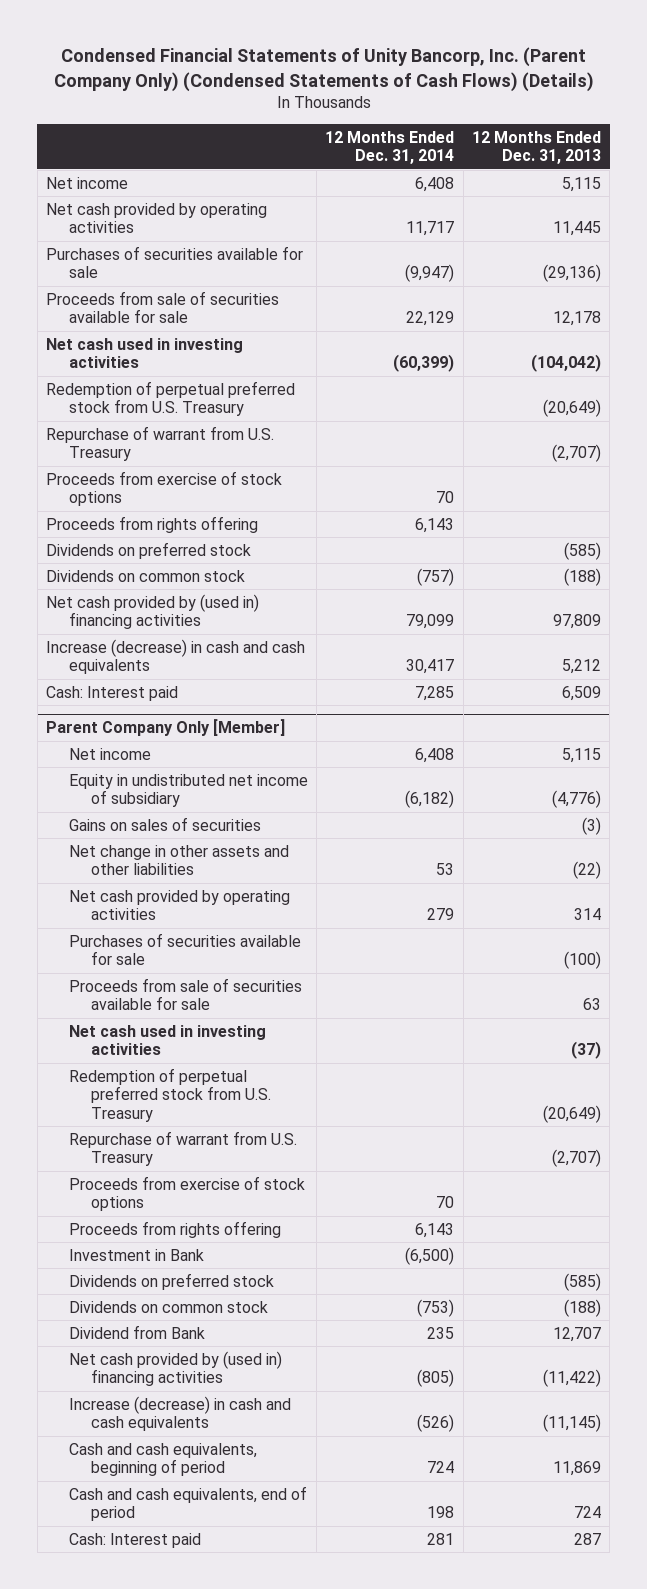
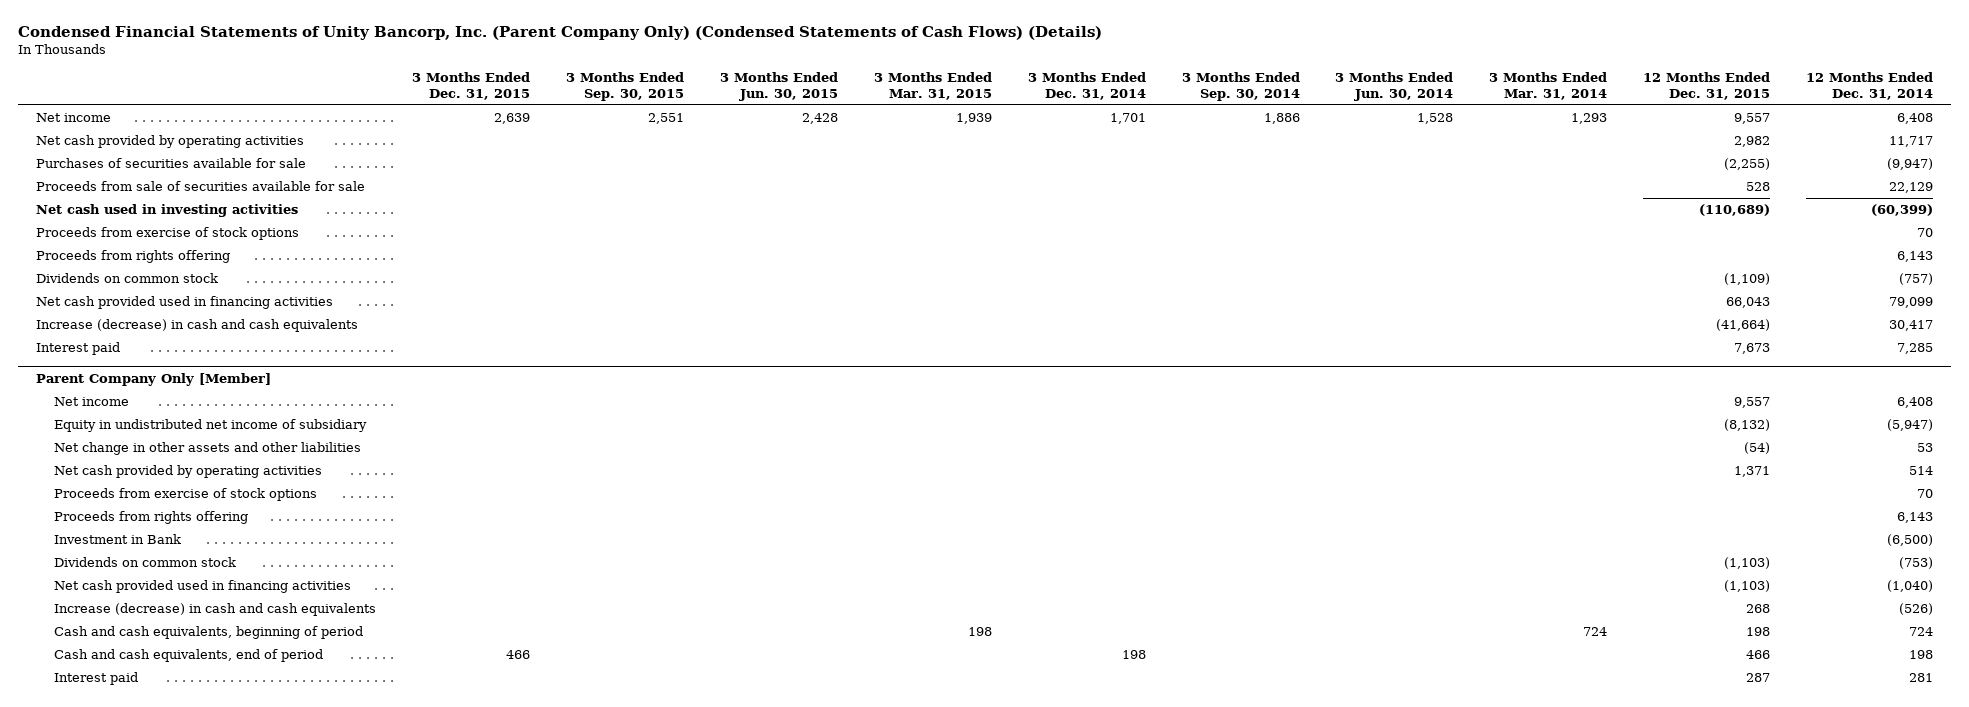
[471,130,601,165] 12 Months Ended Dec. 31, 2013 -> none
none -> [411,72,530,100] 3 Months Ended Dec. 31, 2015
none -> [565,72,684,101] 3 Months Ended Sep. 30, 2015
none -> [719,72,838,101] 3 Months Ended Jun. 30, 2015
none -> [873,72,992,100] 3 Months Ended Mar. 31, 2015
none -> [1027,72,1146,100] 3 Months Ended Dec. 31, 2014
none -> [1181,72,1300,101] 3 Months Ended Sep. 30, 2014
none -> [1335,72,1454,101] 3 Months Ended Jun. 30, 2014
none -> [1489,72,1608,100] 3 Months Ended Mar. 31, 2014
none -> [1643,72,1771,100] 12 Months Ended Dec. 31, 2015
[46,380,296,417] Redemption of perpetual preferred stock from U.S. Treasury -> none
[46,425,275,462] Repurchase of warrant from U.S. Treasury -> none
[46,541,252,559] Dividends on preferred stock -> none
[46,593,260,630] Net cash provided by (used in) financing activities -> [35,296,333,310] Net cash provided used in financing activities
[46,685,179,701] Cash: Interest paid -> [35,342,120,356] Interest paid
[68,816,261,831] Gains on sales of securities -> none
[405,790,455,809] (6,182) -> [1887,419,1934,432] (5,947)
[68,932,301,966] Purchases of securities available for sale -> none
[68,977,302,1011] Proceeds from sale of securities available for sale -> none
[68,1024,266,1056] Net cash used in investing activities -> none
[68,1067,272,1122] Redemption of perpetual preferred stock from U.S. Treasury -> none
[68,1130,297,1167] Repurchase of warrant from U.S. Treasury -> none
[427,908,455,921] 279 -> [1909,466,1934,476] 514
[68,1272,274,1290] Dividends on preferred stock -> none
[68,1324,205,1339] Dividend from Bank -> none
[68,1350,282,1387] Net cash provided by (used in) financing activities -> [53,580,351,594] Net cash provided used in financing activities
[417,1369,455,1388] (805) -> [1887,580,1934,593] (1,040)
[68,1532,201,1548] Cash: Interest paid -> [53,672,138,686] Interest paid

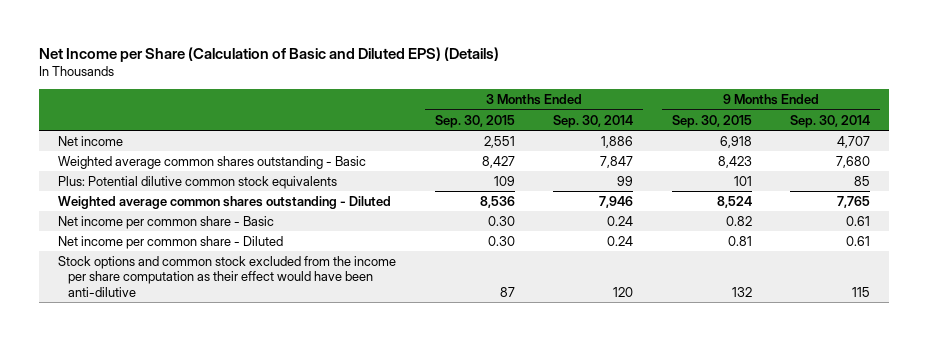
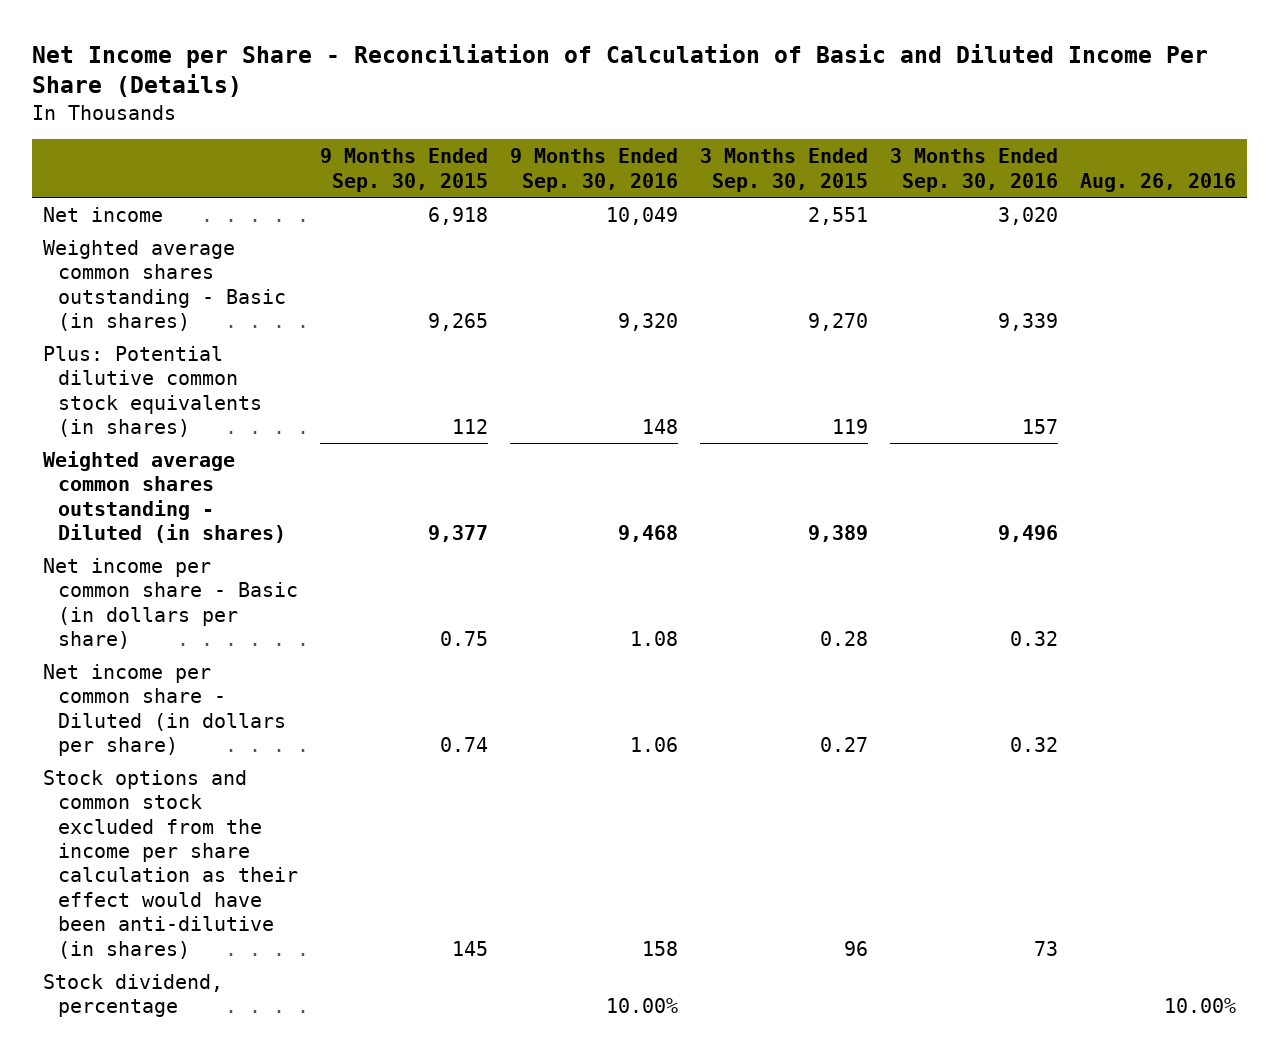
[38,46,499,62] Net Income per Share (Calculation of Basic and Diluted EPS) (Details) -> [31,43,1208,98] Net Income per Share - Reconciliation of Calculation of Basic and Diluted Income Per Share (Details)
[553,114,634,128] Sep. 30, 2014 -> none
[790,114,871,128] Sep. 30, 2014 -> none
none -> [510,148,679,192] 9 Months Ended Sep. 30, 2016
none -> [890,148,1059,192] 3 Months Ended Sep. 30, 2016
none -> [1080,172,1237,192] Aug. 26, 2016
[58,155,367,169] Weighted average common shares outstanding - Basic -> [42,239,287,332] Weighted average common shares outstanding - Basic (in shares)
[481,155,515,168] 8,427 -> [808,313,869,332] 9,270
[717,155,752,168] 8,423 -> [428,313,489,332] 9,265
[58,175,338,189] Plus: Potential dilutive common stock equivalents -> [42,345,263,438] Plus: Potential dilutive common stock equivalents (in shares)
[493,175,515,186] 109 -> [832,419,869,435] 119
[733,175,752,186] 101 -> [452,419,489,435] 112
[58,195,392,209] Weighted average common shares outstanding - Diluted -> [42,450,287,544] Weighted average common shares outstanding - Diluted (in shares)
[479,195,515,208] 8,536 -> [808,525,869,543] 9,389
[716,195,752,208] 8,524 -> [428,525,489,543] 9,377
[58,215,275,229] Net income per common share - Basic -> [42,557,299,650] Net income per common share - Basic (in dollars per share)
[487,215,515,226] 0.30 -> [820,631,869,647] 0.28
[725,215,752,226] 0.82 -> [440,631,489,647] 0.75
[58,235,284,249] Net income per common share - Diluted -> [42,663,287,757] Net income per common share - Diluted (in dollars per share)
[487,235,515,246] 0.30 -> [820,737,869,753] 0.27
[727,235,752,246] 0.81 -> [440,737,489,753] 0.74
[58,255,397,297] Stock options and common stock excluded from the income per share computation as their effect would have been anti-dilutive -> [42,769,299,959] Stock options and common stock excluded from the income per share calculation as their effect would have been anti-dilutive (in shares)
[499,286,515,297] 87 -> [844,940,869,956] 96
[731,286,752,297] 132 -> [452,940,489,956] 145
none -> [42,973,223,1018] Stock dividend, percentage

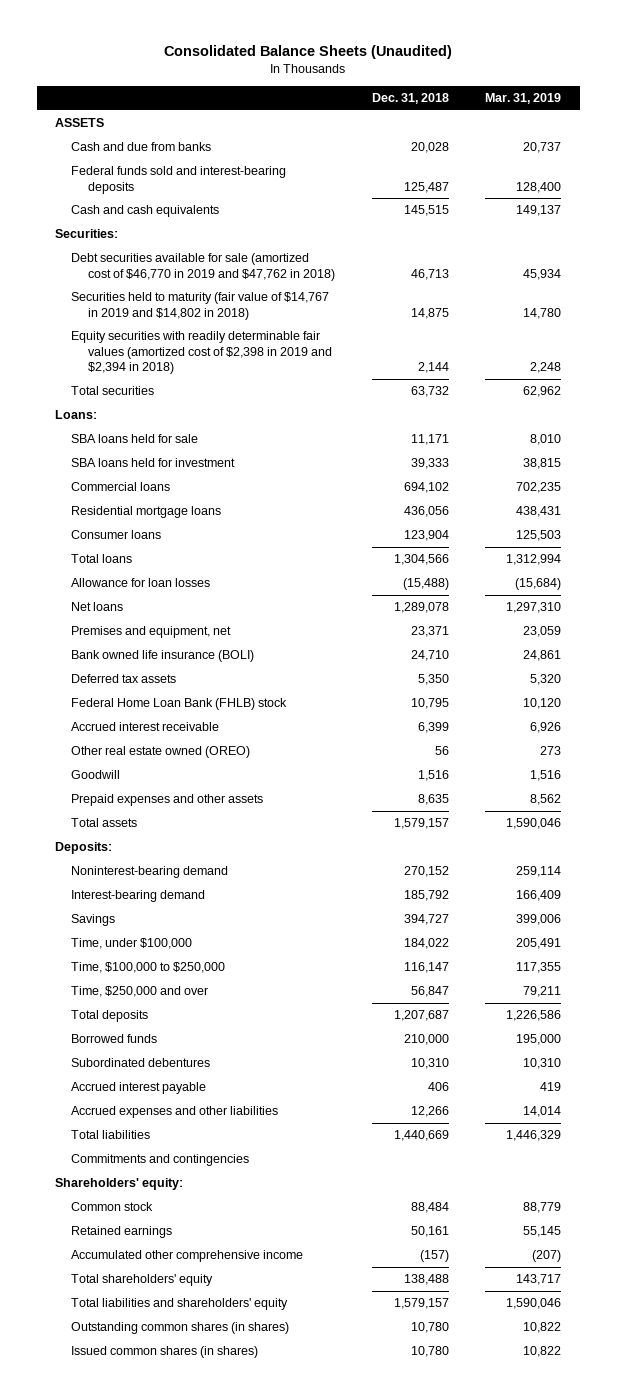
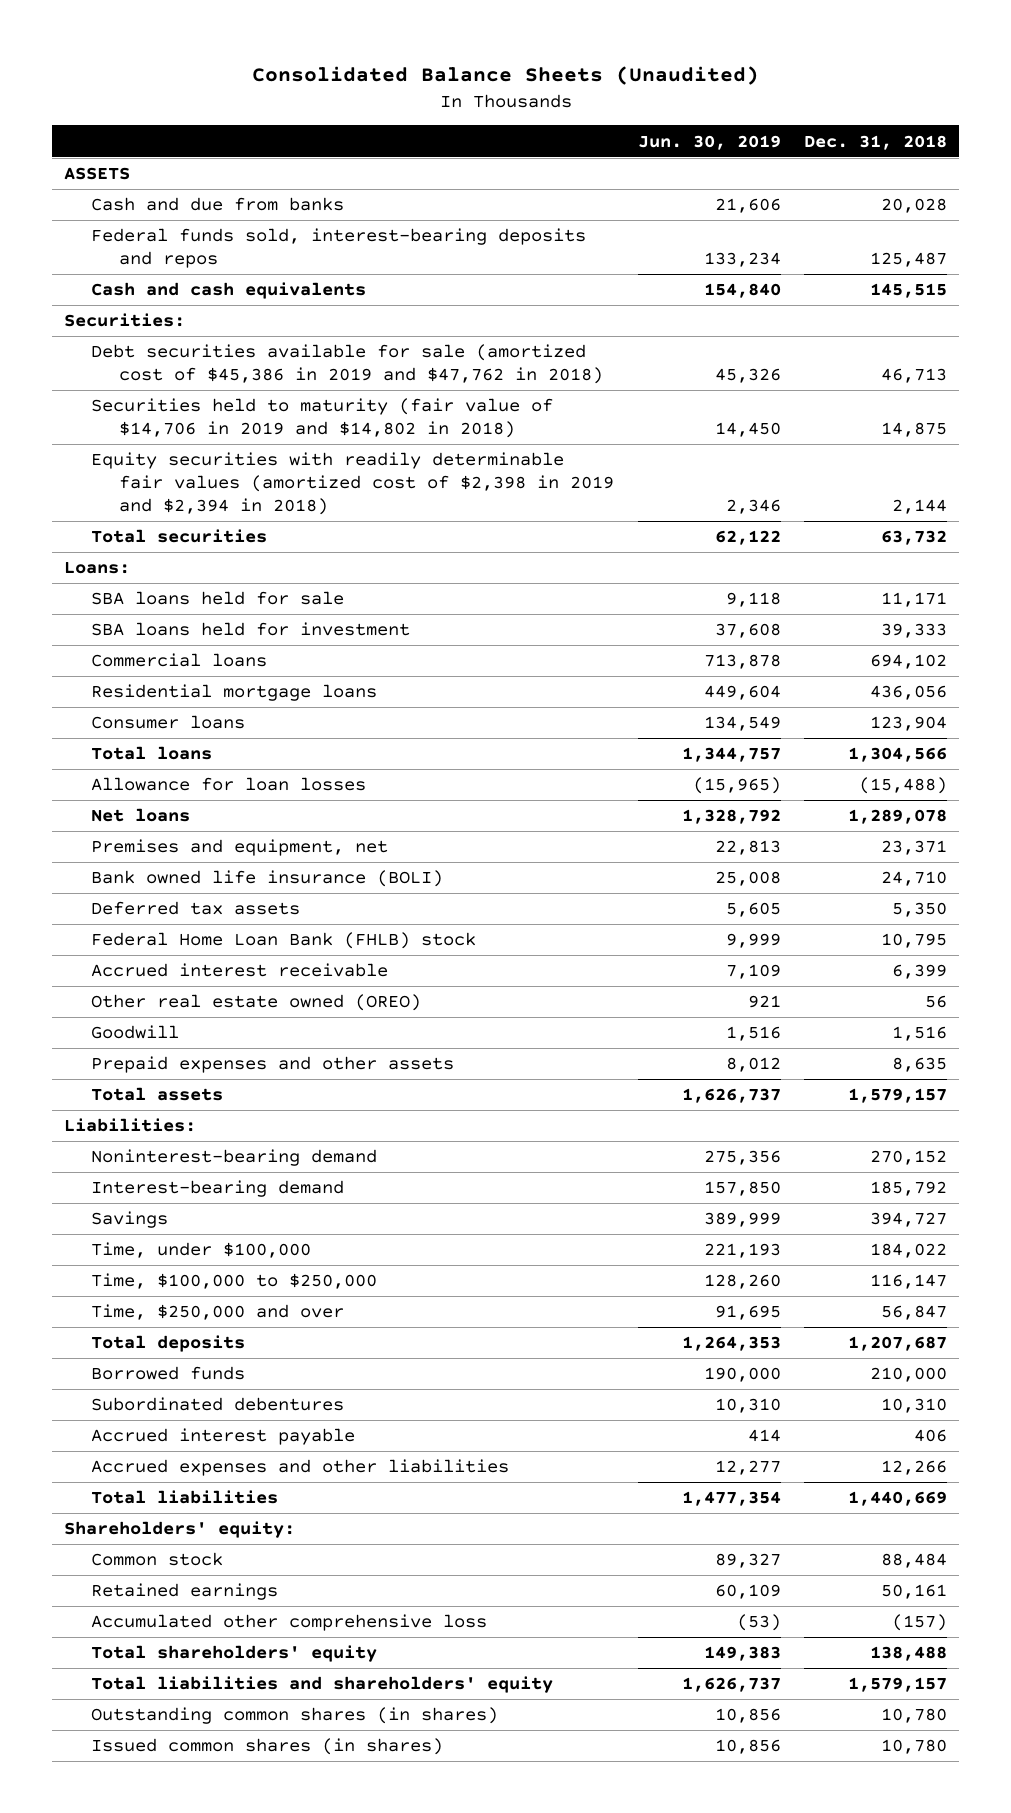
[485,93,562,105] Mar. 31, 2019 -> none
none -> [637,134,781,150] Jun. 30, 2019
[71,166,287,194] Federal funds sold and interest-bearing deposits -> [91,228,587,268] Federal funds sold, interest-bearing deposits and repos
[71,253,335,281] Debt securities available for sale (amortized cost of $46,770 in 2019 and $47,762 in 2018) -> [91,344,604,384] Debt securities available for sale (amortized cost of $45,386 in 2019 and $47,762 in 2018)
[71,292,330,320] Securities held to maturity (fair value of $14,767 in 2019 and $14,802 in 2018) -> [91,398,554,438] Securities held to maturity (fair value of $14,706 in 2019 and $14,802 in 2018)
[55,842,113,855] Deposits: -> none
none -> [63,1118,196,1133] Liabilities:
[71,1154,250,1167] Commitments and contingencies -> none
[71,1250,304,1263] Accumulated other comprehensive income -> [91,1614,488,1632] Accumulated other comprehensive loss

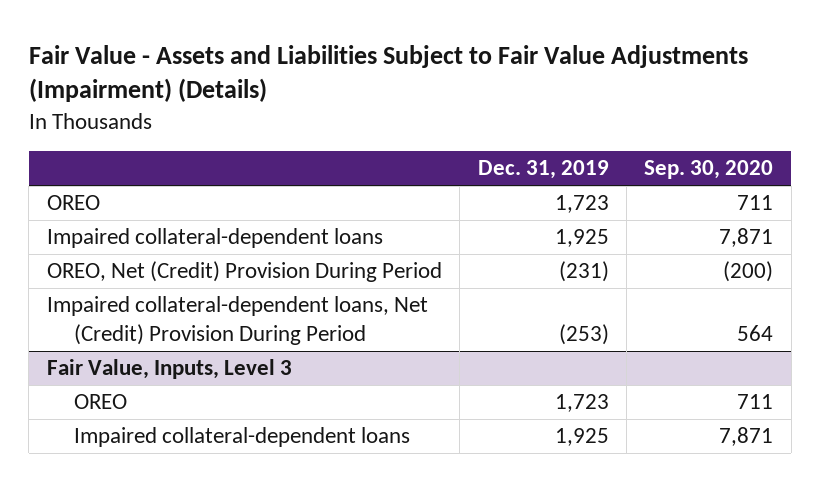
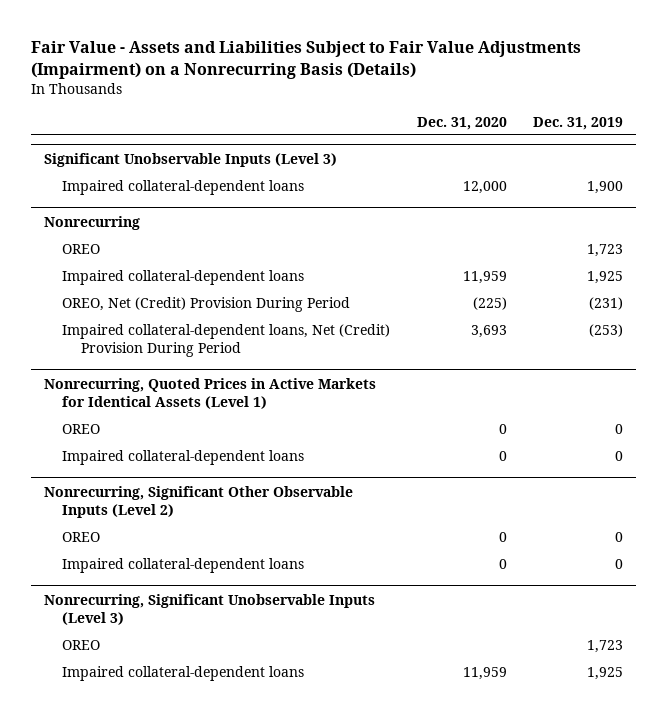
[28,44,748,103] Fair Value - Assets and Liabilities Subject to Fair Value Adjustments (Impairment) (Details) -> [31,41,582,79] Fair Value - Assets and Liabilities Subject to Fair Value Adjustments (Impairment) on a Nonrecurring Basis (Details)
[644,160,774,180] Sep. 30, 2020 -> none
none -> [416,116,507,130] Dec. 31, 2020
none -> [44,152,338,167] Significant Unobservable Inputs (Level 3)
none -> [62,179,305,195] Impaired collateral-dependent loans
none -> [44,215,141,230] Nonrecurring
[46,359,292,380] Fair Value, Inputs, Level 3 -> none
none -> [44,377,377,409] Nonrecurring, Quoted Prices in Active Markets for Identical Assets (Level 1)
none -> [62,423,101,434] OREO
none -> [62,449,305,465] Impaired collateral-dependent loans
none -> [44,485,354,518] Nonrecurring, Significant Other Observable Inputs (Level 2)
none -> [62,531,101,542] OREO
none -> [62,557,305,573] Impaired collateral-dependent loans
none -> [44,593,376,625] Nonrecurring, Significant Unobservable Inputs (Level 3)

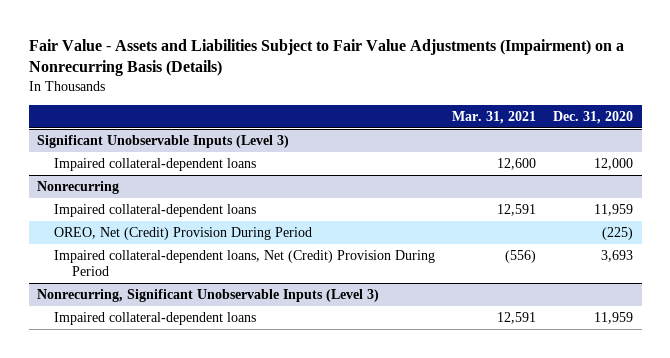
[533,116,624,130] Dec. 31, 2019 -> none
none -> [452,111,537,125] Mar. 31, 2021
[62,243,101,254] OREO -> none
[44,377,377,409] Nonrecurring, Quoted Prices in Active Markets for Identical Assets (Level 1) -> none
[62,423,101,434] OREO -> none
[62,449,305,465] Impaired collateral-dependent loans -> none
[44,485,354,518] Nonrecurring, Significant Other Observable Inputs (Level 2) -> none
[62,531,101,542] OREO -> none
[62,557,305,573] Impaired collateral-dependent loans -> none
[62,639,101,650] OREO -> none

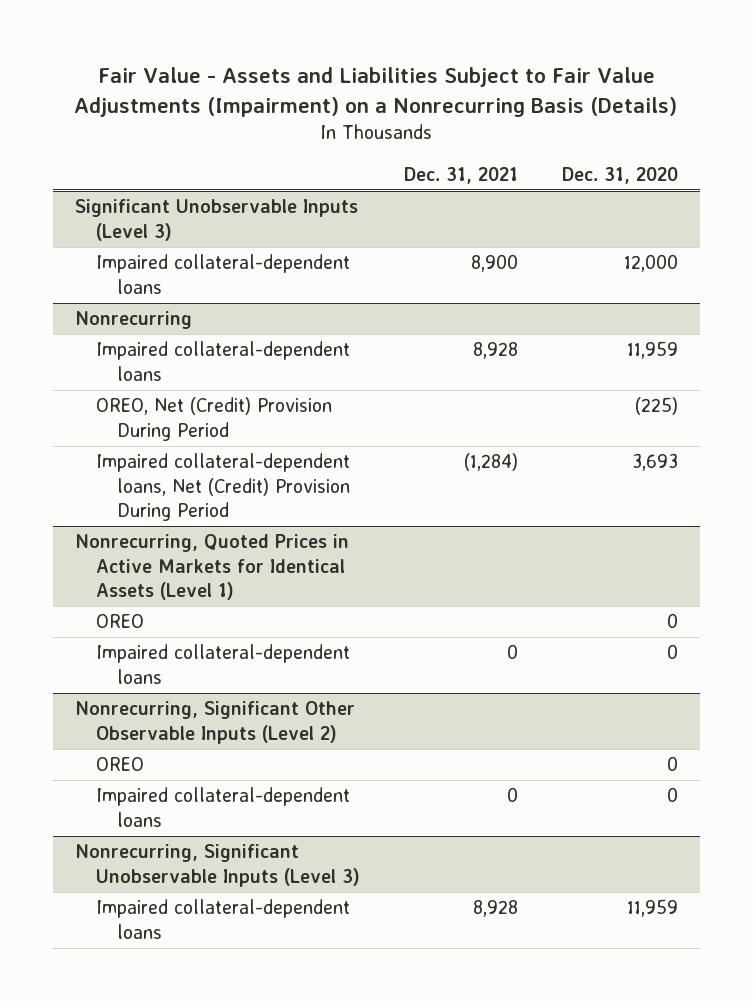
[452,111,537,125] Mar. 31, 2021 -> none
none -> [404,166,519,184] Dec. 31, 2021
none -> [75,534,350,600] Nonrecurring, Quoted Prices in Active Markets for Identical Assets (Level 1)
none -> [96,614,145,629] OREO
none -> [96,644,351,684] Impaired collateral-dependent loans
none -> [75,701,356,744] Nonrecurring, Significant Other Observable Inputs (Level 2)
none -> [96,757,145,772] OREO
none -> [96,787,351,827] Impaired collateral-dependent loans

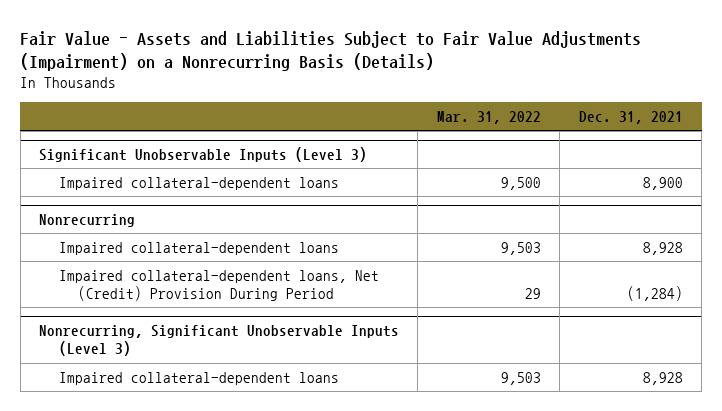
[561,166,678,184] Dec. 31, 2020 -> none
none -> [436,111,541,125] Mar. 31, 2022
[96,397,333,441] OREO, Net (Credit) Provision During Period -> none
[75,534,350,600] Nonrecurring, Quoted Prices in Active Markets for Identical Assets (Level 1) -> none
[96,614,145,629] OREO -> none
[96,644,351,684] Impaired collateral-dependent loans -> none
[75,701,356,744] Nonrecurring, Significant Other Observable Inputs (Level 2) -> none
[96,757,145,772] OREO -> none
[96,787,351,827] Impaired collateral-dependent loans -> none

